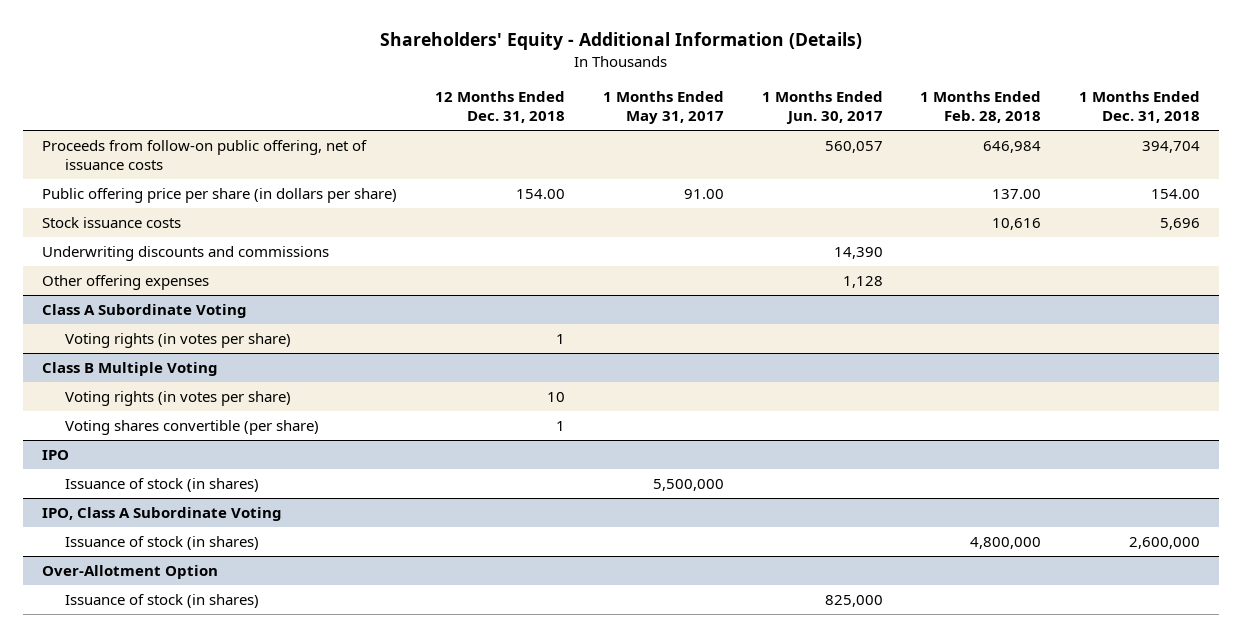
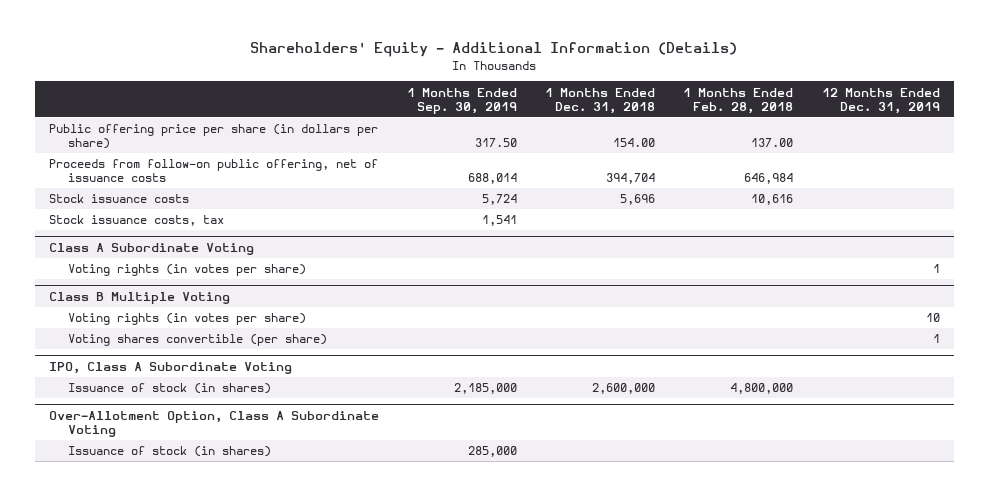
[434,90,565,124] 12 Months Ended Dec. 31, 2018 -> none
[602,90,724,125] 1 Months Ended May 31, 2017 -> none
[761,90,883,125] 1 Months Ended Jun. 30, 2017 -> none
none -> [407,87,518,114] 1 Months Ended Sep. 30, 2019
none -> [821,87,940,114] 12 Months Ended Dec. 31, 2019
[41,139,367,171] Proceeds from follow-on public offering, net of issuance costs -> [48,159,378,183] Proceeds from follow-on public offering, net of issuance costs
[41,245,329,261] Underwriting discounts and commissions -> none
[41,274,209,290] Other offering expenses -> none
none -> [48,215,224,227] Stock issuance costs, tax
[41,449,69,460] IPO -> none
[64,477,259,492] Issuance of stock (in shares) -> none
[41,564,218,579] Over-Allotment Option -> [48,411,379,437] Over-Allotment Option, Class A Subordinate Voting

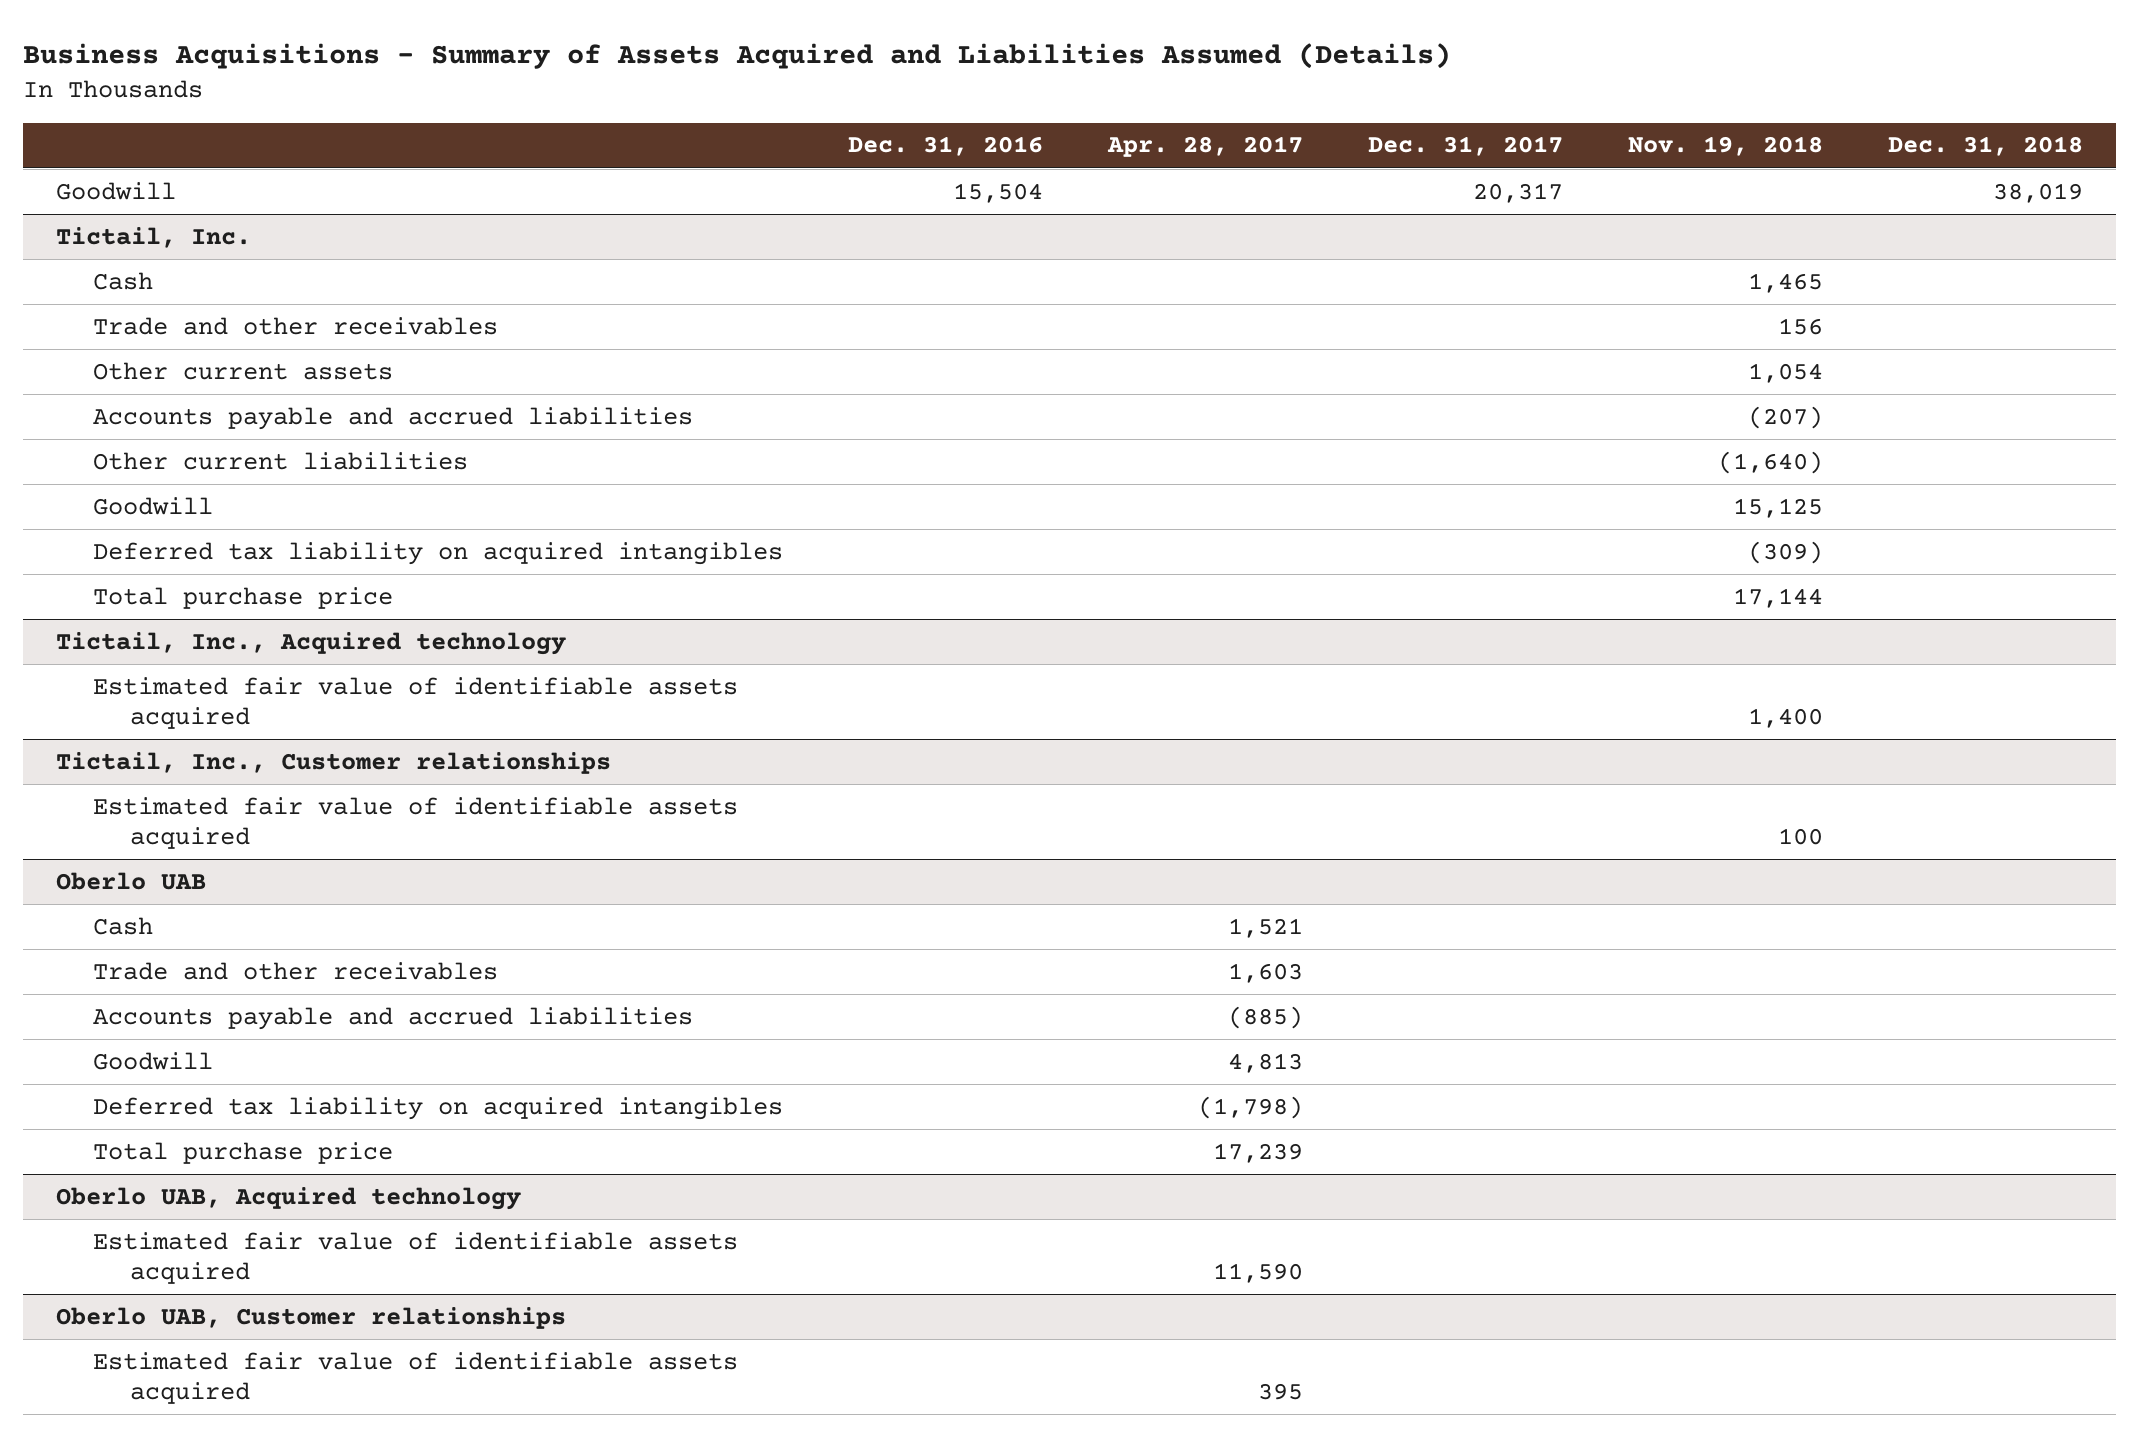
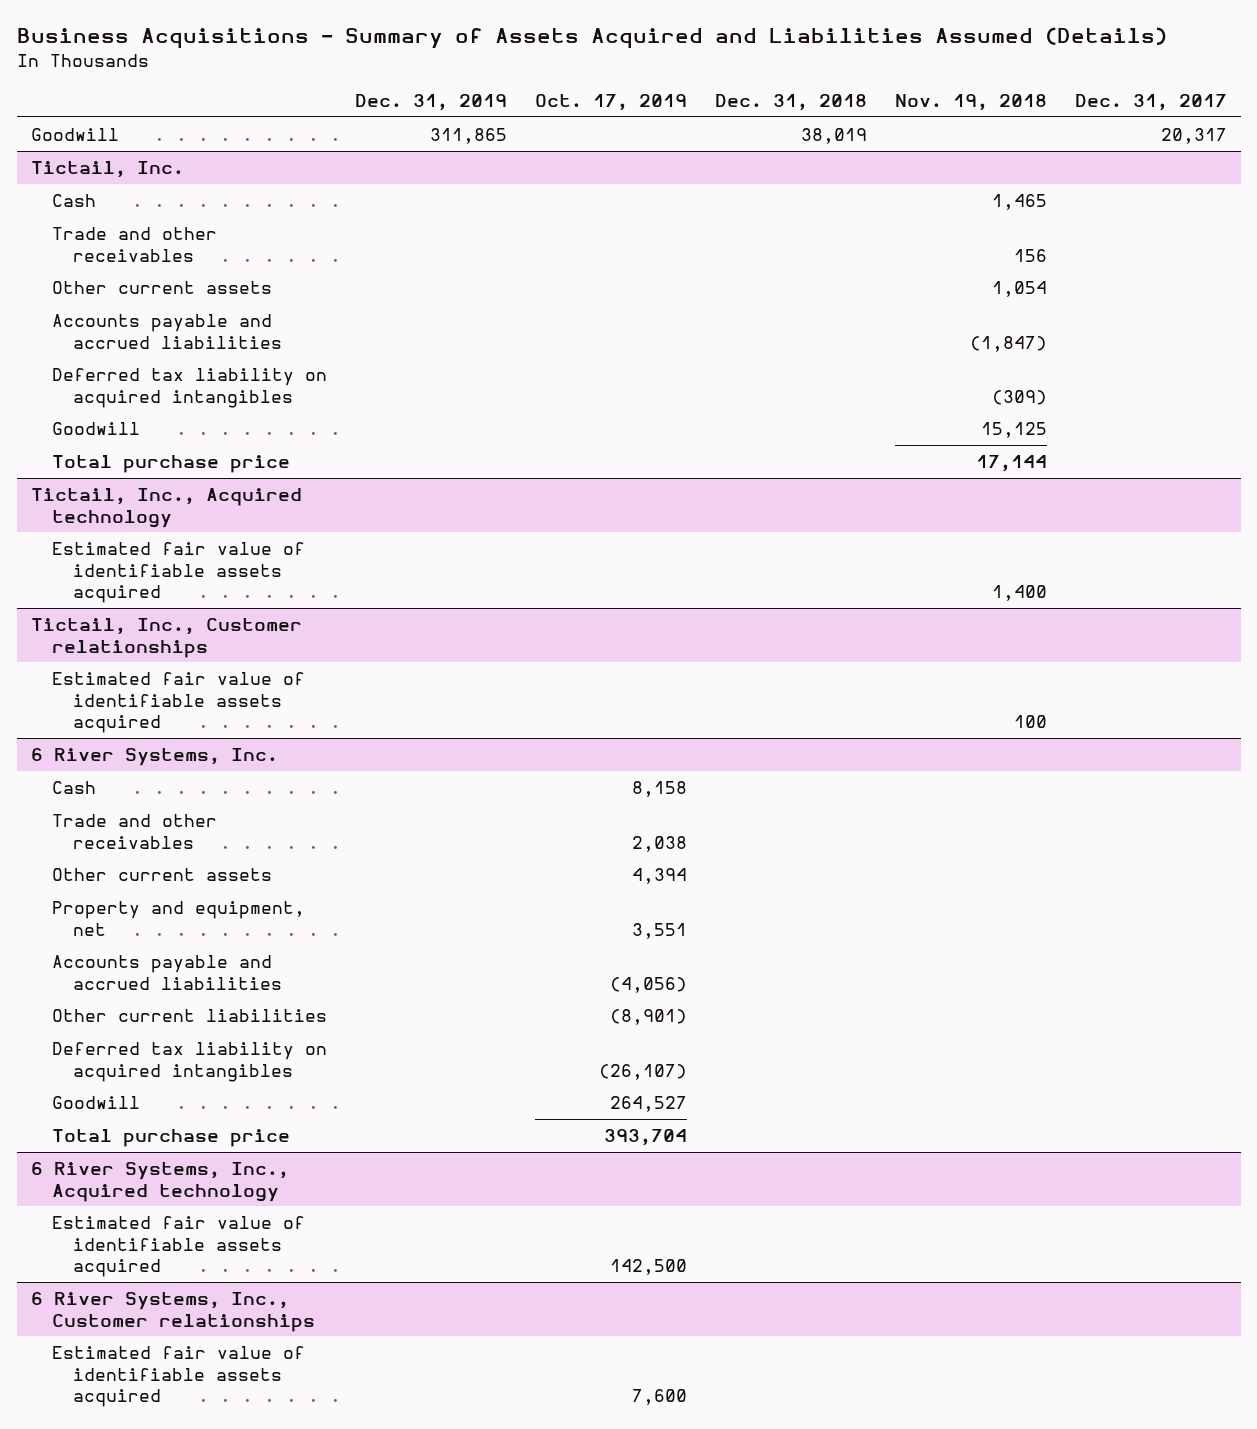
[848,136,1044,157] Dec. 31, 2016 -> none
[1107,136,1304,158] Apr. 28, 2017 -> none
none -> [354,93,507,111] Dec. 31, 2019
none -> [534,93,687,111] Oct. 17, 2019
[93,451,469,470] Other current liabilities -> none
[1748,405,1824,429] (207) -> [969,335,1047,352] (1,847)
[93,496,214,515] Goodwill -> [51,421,140,435] Goodwill
[56,871,207,890] Oberlo UAB -> none
[93,916,154,935] Cash -> none
[93,961,499,980] Trade and other receivables -> none
[93,1006,694,1030] Accounts payable and accrued liabilities -> none
[93,1051,214,1070] Goodwill -> none
[93,1096,784,1120] Deferred tax liability on acquired intangibles -> none
[93,1141,394,1164] Total purchase price -> none
[56,1186,522,1210] Oberlo UAB, Acquired technology -> none
[93,1231,739,1284] Estimated fair value of identifiable assets acquired -> none
[56,1306,567,1329] Oberlo UAB, Customer relationships -> none
[93,1351,739,1404] Estimated fair value of identifiable assets acquired -> none
none -> [30,747,278,766] 6 River Systems, Inc.
none -> [51,780,96,794] Cash
none -> [51,813,217,849] Trade and other receivables
none -> [51,867,272,881] Other current assets
none -> [51,900,305,936] Property and equipment, net
none -> [51,954,282,990] Accounts payable and accrued liabilities
none -> [51,1008,327,1022] Other current liabilities
none -> [51,1041,327,1082] Deferred tax liability on acquired intangibles
none -> [51,1095,140,1109] Goodwill
none -> [51,1128,290,1147] Total purchase price
none -> [30,1161,289,1202] 6 River Systems, Inc., Acquired technology
none -> [51,1215,305,1278] Estimated fair value of identifiable assets acquired
none -> [30,1291,315,1332] 6 River Systems, Inc., Customer relationships
none -> [51,1345,305,1408] Estimated fair value of identifiable assets acquired

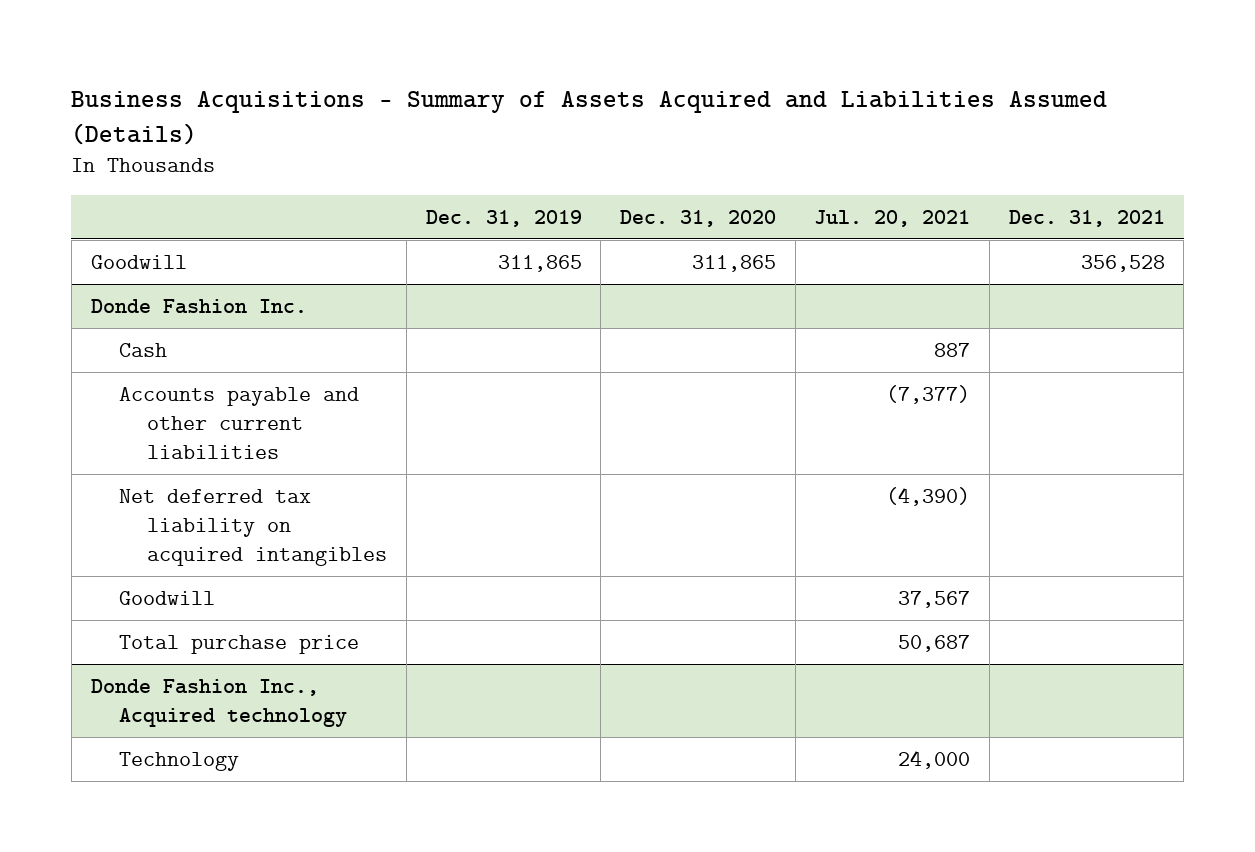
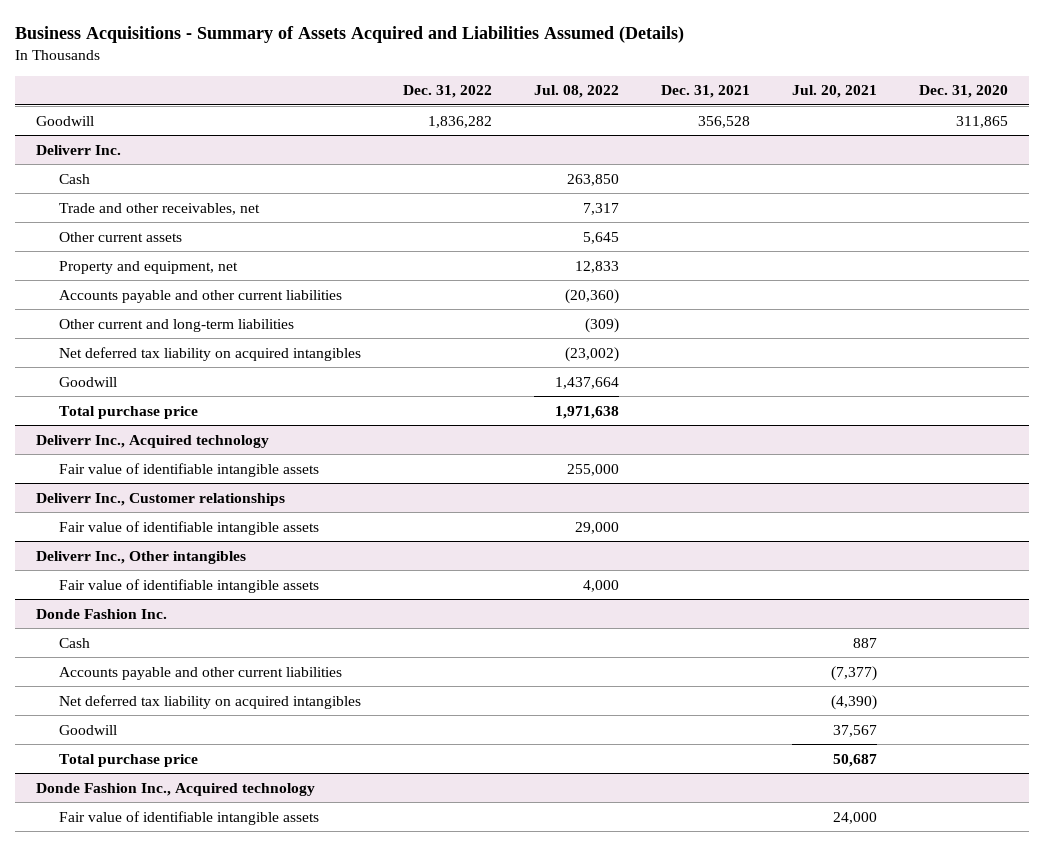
[425,209,582,227] Dec. 31, 2019 -> none
none -> [403,85,493,99] Dec. 31, 2022
none -> [534,85,620,99] Jul. 08, 2022
none -> [35,144,121,155] Deliverr Inc.
none -> [59,173,91,184] Cash
none -> [59,202,261,215] Trade and other receivables, net
none -> [59,231,183,242] Other current assets
none -> [59,260,239,274] Property and equipment, net
none -> [59,289,343,303] Accounts payable and other current liabilities
none -> [59,318,295,332] Other current and long-term liabilities
none -> [59,346,362,361] Net deferred tax liability on acquired intangibles
none -> [59,376,118,387] Goodwill
none -> [59,405,199,419] Total purchase price
none -> [35,434,269,448] Deliverr Inc., Acquired technology
none -> [59,462,320,477] Fair value of identifiable intangible assets
none -> [35,492,285,506] Deliverr Inc., Customer relationships
none -> [59,520,320,535] Fair value of identifiable intangible assets
none -> [35,550,246,564] Deliverr Inc., Other intangibles
none -> [59,578,320,593] Fair value of identifiable intangible assets
[118,751,239,771] Technology -> [59,810,320,825] Fair value of identifiable intangible assets

